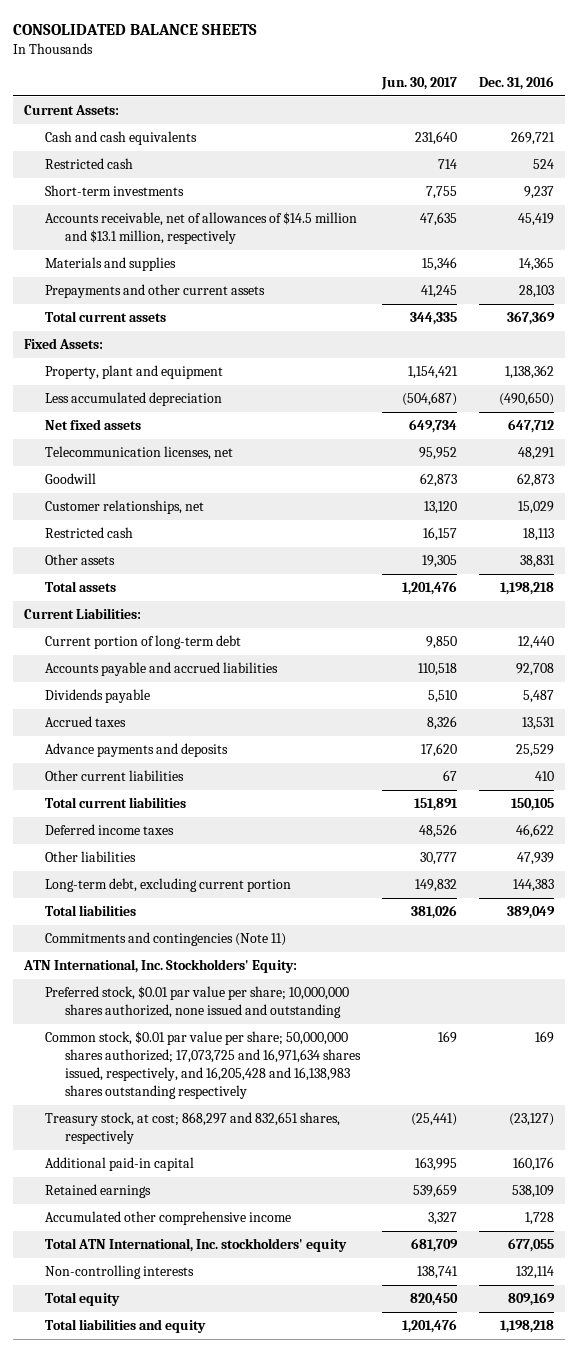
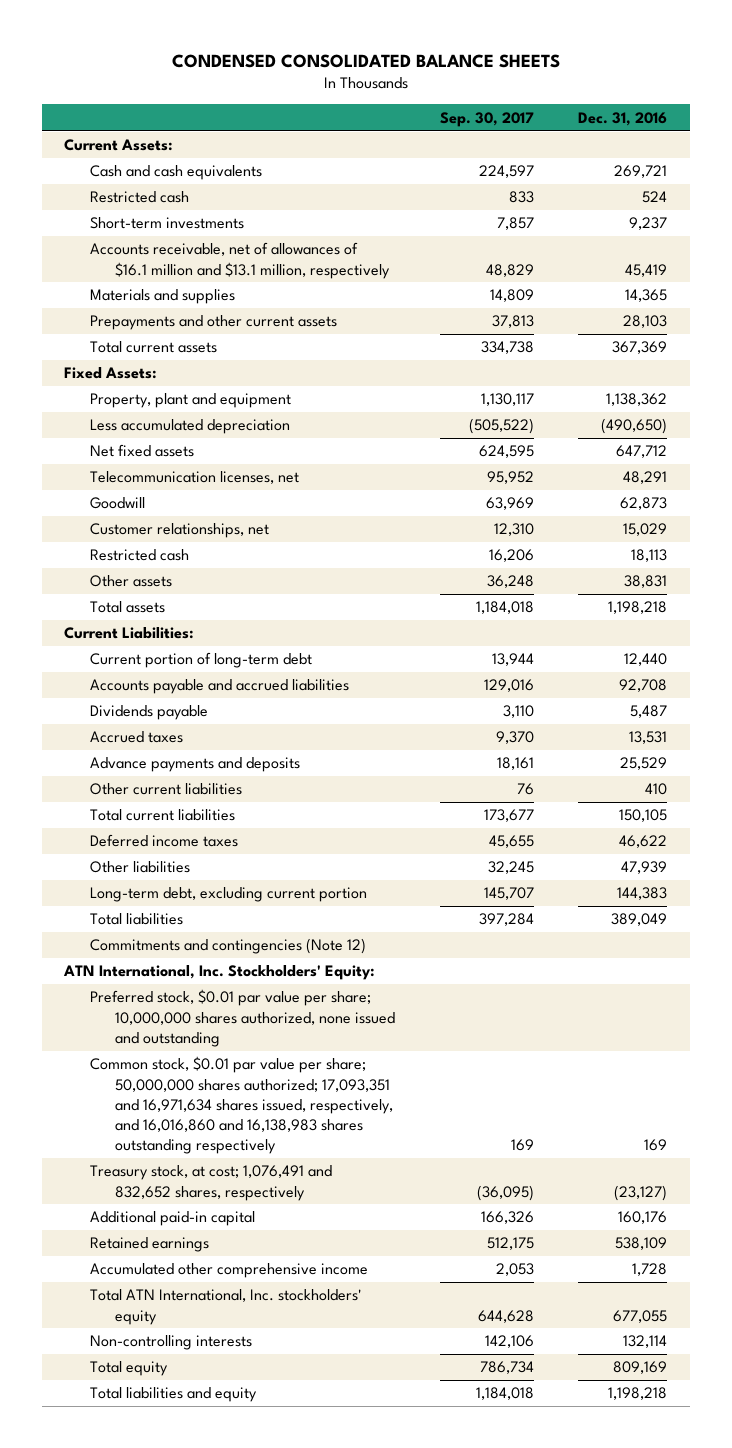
[13,24,258,36] CONSOLIDATED BALANCE SHEETS -> [171,53,560,68] CONDENSED CONSOLIDATED BALANCE SHEETS
[381,76,458,90] Jun. 30, 2017 -> none
none -> [439,111,534,127] Sep. 30, 2017
[44,212,357,245] Accounts receivable, net of allowances of $14.5 million and $13.1 million, respectively -> [89,242,390,279] Accounts receivable, net of allowances of $16.1 million and $13.1 million, respectively
[44,932,286,947] Commitments and contingencies (Note 11) -> [89,938,366,955] Commitments and contingencies (Note 12)
[44,1031,362,1099] Common stock, $0.01 par value per share; 50,000,000 shares authorized; 17,073,725 and 16,971,634 shares issued, respectively, and 16,205,428 and 16,138,983 shares outstanding respectively -> [89,1056,393,1154] Common stock, $0.01 par value per share; 50,000,000 shares authorized; 17,093,351 and 16,971,634 shares issued, respectively, and 16,016,860 and 16,138,983 shares outstanding respectively
[44,1112,340,1145] Treasury stock, at cost; 868,297 and 832,651 shares, respectively -> [89,1165,332,1201] Treasury stock, at cost; 1,076,491 and 832,652 shares, respectively

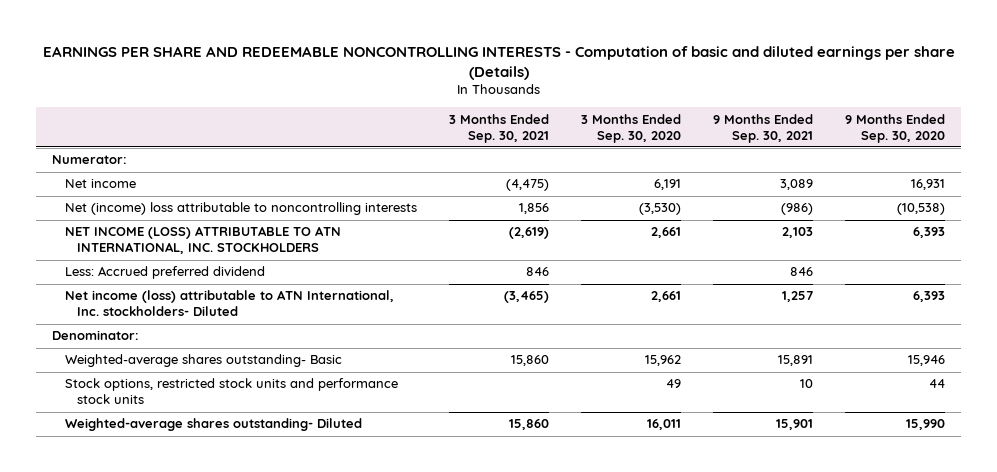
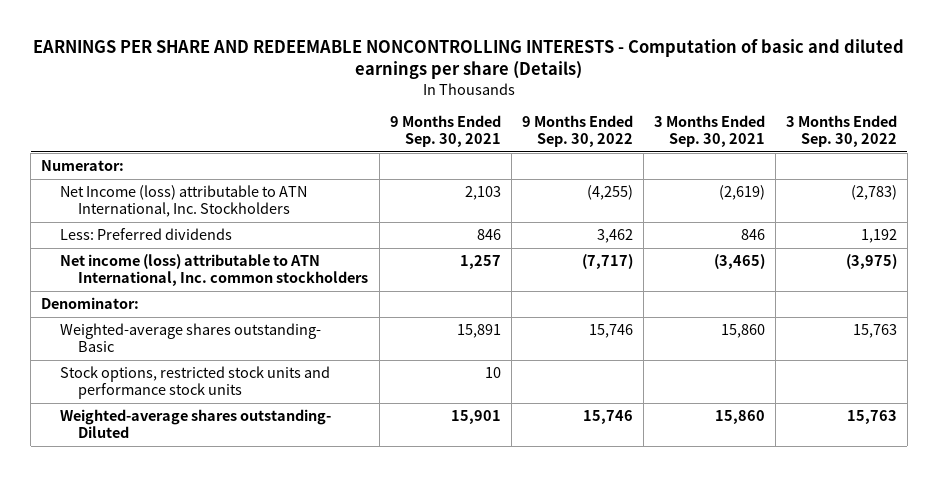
[580,113,681,143] 3 Months Ended Sep. 30, 2020 -> none
[844,113,945,143] 9 Months Ended Sep. 30, 2020 -> none
none -> [521,115,633,148] 9 Months Ended Sep. 30, 2022
none -> [785,115,897,148] 3 Months Ended Sep. 30, 2022
[64,179,136,189] Net income -> none
[64,202,417,216] Net (income) loss attributable to noncontrolling interests -> none
[64,226,341,255] NET INCOME (LOSS) ATTRIBUTABLE TO ATN INTERNATIONAL, INC. STOCKHOLDERS -> [59,185,307,218] Net Income (loss) attributable to ATN International, Inc. Stockholders
[64,266,265,280] Less: Accrued preferred dividend -> [59,228,232,241] Less: Preferred dividends
[64,290,394,317] Net income (loss) attributable to ATN International, Inc. stockholders- Diluted -> [59,254,369,287] Net income (loss) attributable to ATN International, Inc. common stockholders

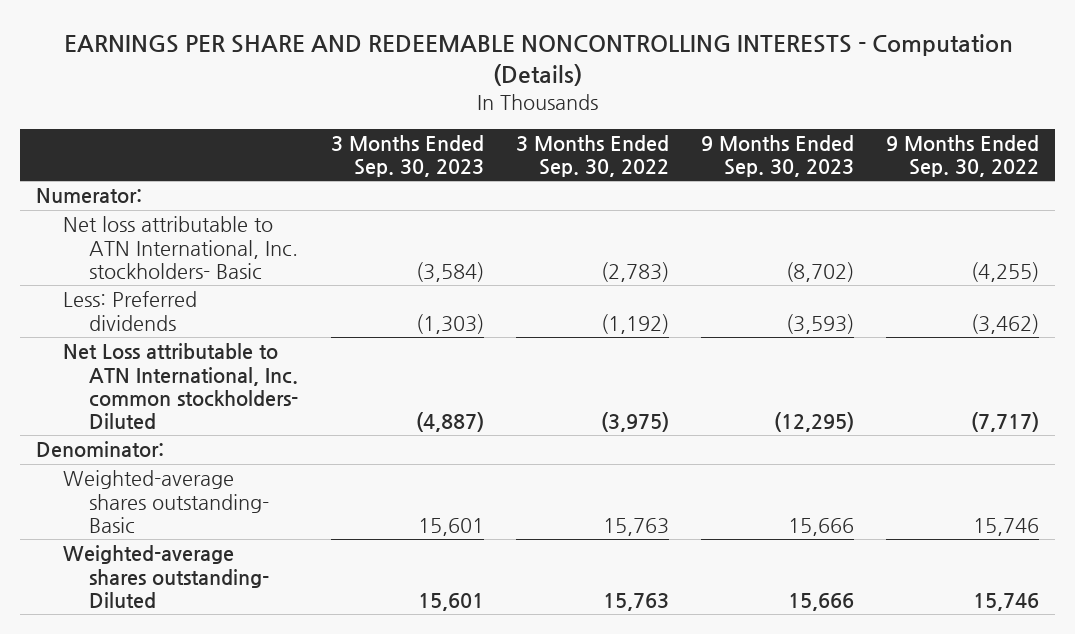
[33,39,905,80] EARNINGS PER SHARE AND REDEEMABLE NONCONTROLLING INTERESTS - Computation of basic and diluted earnings per share (Details) -> [63,34,1013,86] EARNINGS PER SHARE AND REDEEMABLE NONCONTROLLING INTERESTS - Computation (Details)
[389,115,501,148] 9 Months Ended Sep. 30, 2021 -> none
[653,115,765,148] 3 Months Ended Sep. 30, 2021 -> none
none -> [330,134,484,178] 3 Months Ended Sep. 30, 2023
none -> [700,134,854,178] 9 Months Ended Sep. 30, 2023
[59,185,307,218] Net Income (loss) attributable to ATN International, Inc. Stockholders -> [62,216,299,279] Net loss attributable to ATN International, Inc. stockholders- Basic
[596,229,633,244] 3,462 -> [970,313,1039,334] (3,462)
[860,229,897,244] 1,192 -> [600,313,669,334] (1,192)
[59,254,369,287] Net income (loss) attributable to ATN International, Inc. common stockholders -> [62,343,299,430] Net Loss attributable to ATN International, Inc. common stockholders- Diluted
[59,366,330,400] Stock options, restricted stock units and performance stock units -> none

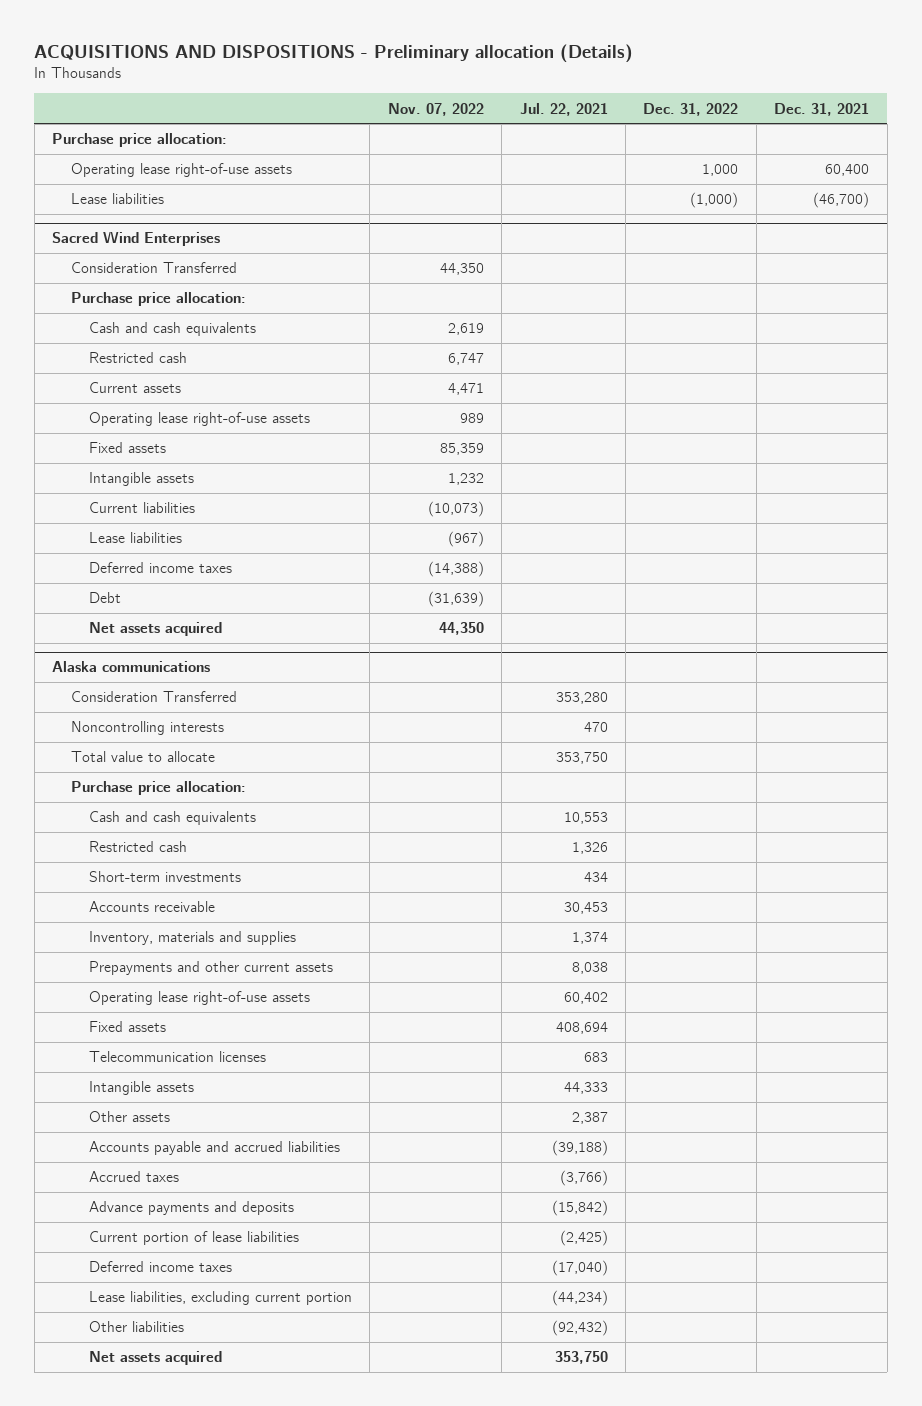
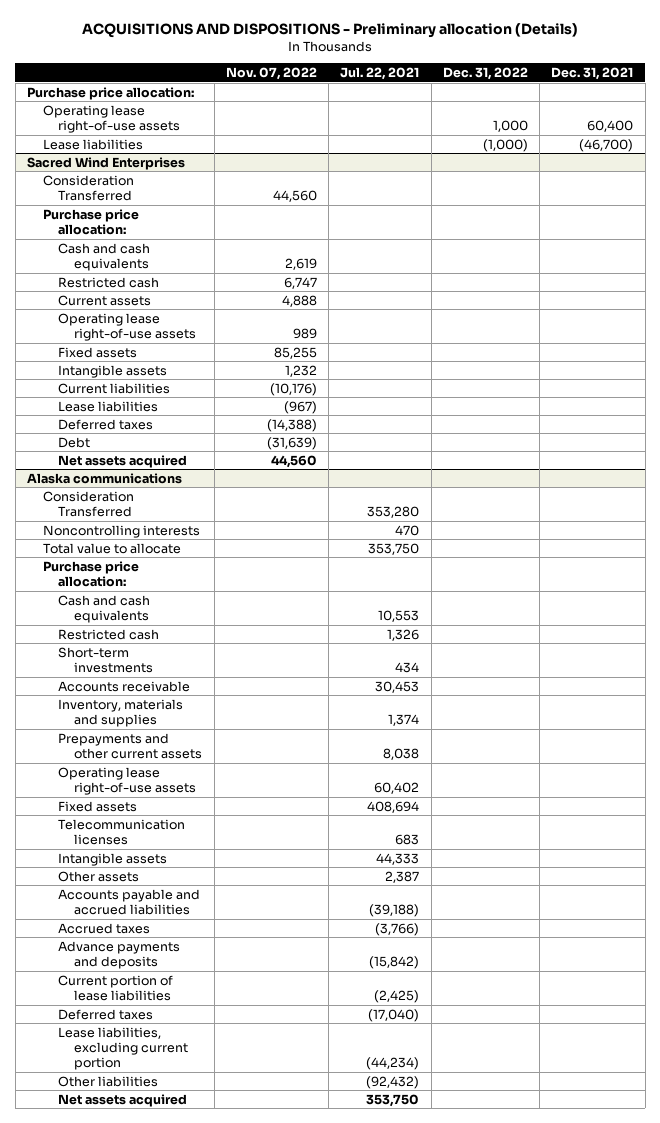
[439,263,484,276] 44,350 -> [272,189,317,202] 44,560
[447,383,484,396] 4,471 -> [281,294,317,307] 4,888
[439,443,484,456] 85,359 -> [273,346,317,359] 85,255
[427,501,484,518] (10,073) -> [269,382,317,396] (10,176)
[88,562,232,574] Deferred income taxes -> [58,418,154,430] Deferred taxes
[438,622,484,636] 44,350 -> [270,454,317,468] 44,560
[88,1261,232,1273] Deferred income taxes -> [58,1008,154,1020] Deferred taxes

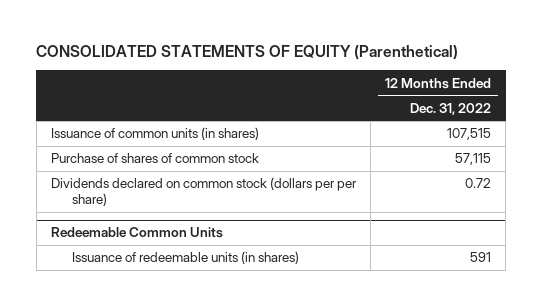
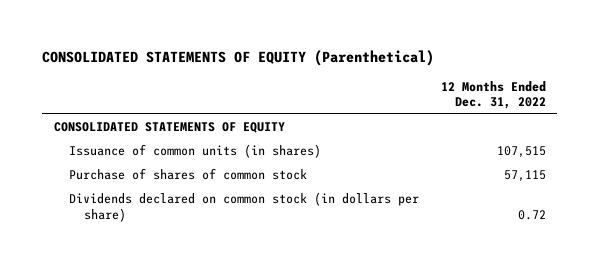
none -> [53,122,285,134] CONSOLIDATED STATEMENTS OF EQUITY
[50,227,223,239] Redeemable Common Units -> none
[72,251,300,265] Issuance of redeemable units (in shares) -> none
[50,177,357,207] Dividends declared on common stock (dollars per per share) -> [68,192,419,222] Dividends declared on common stock (in dollars per share)

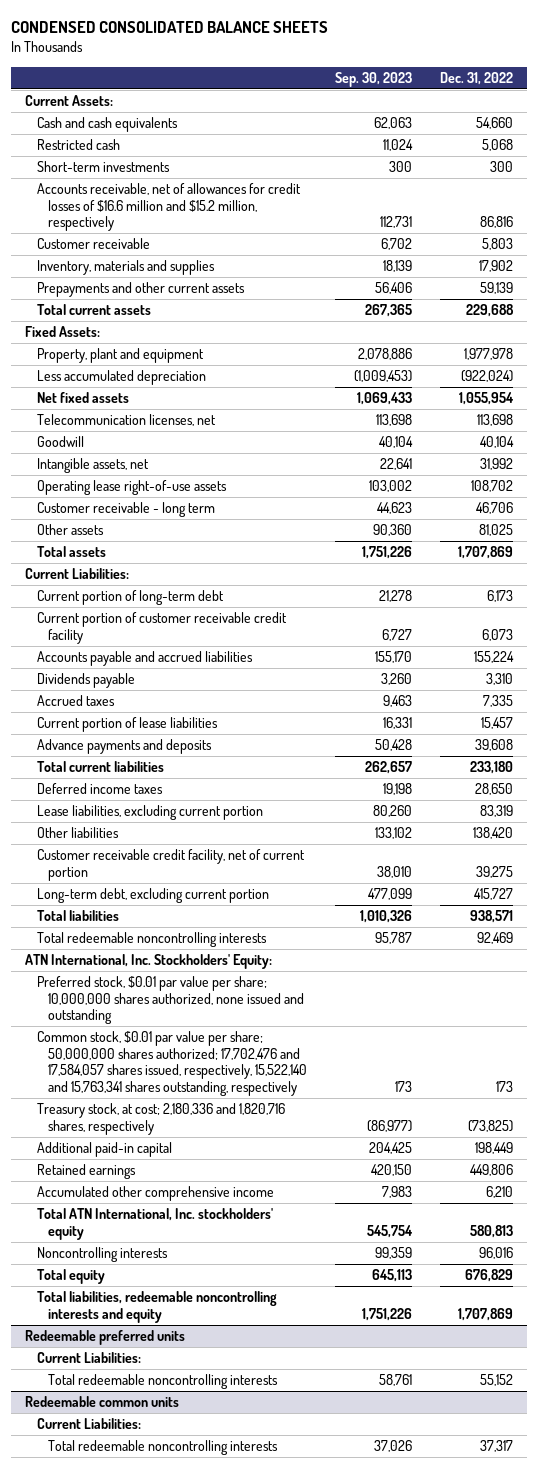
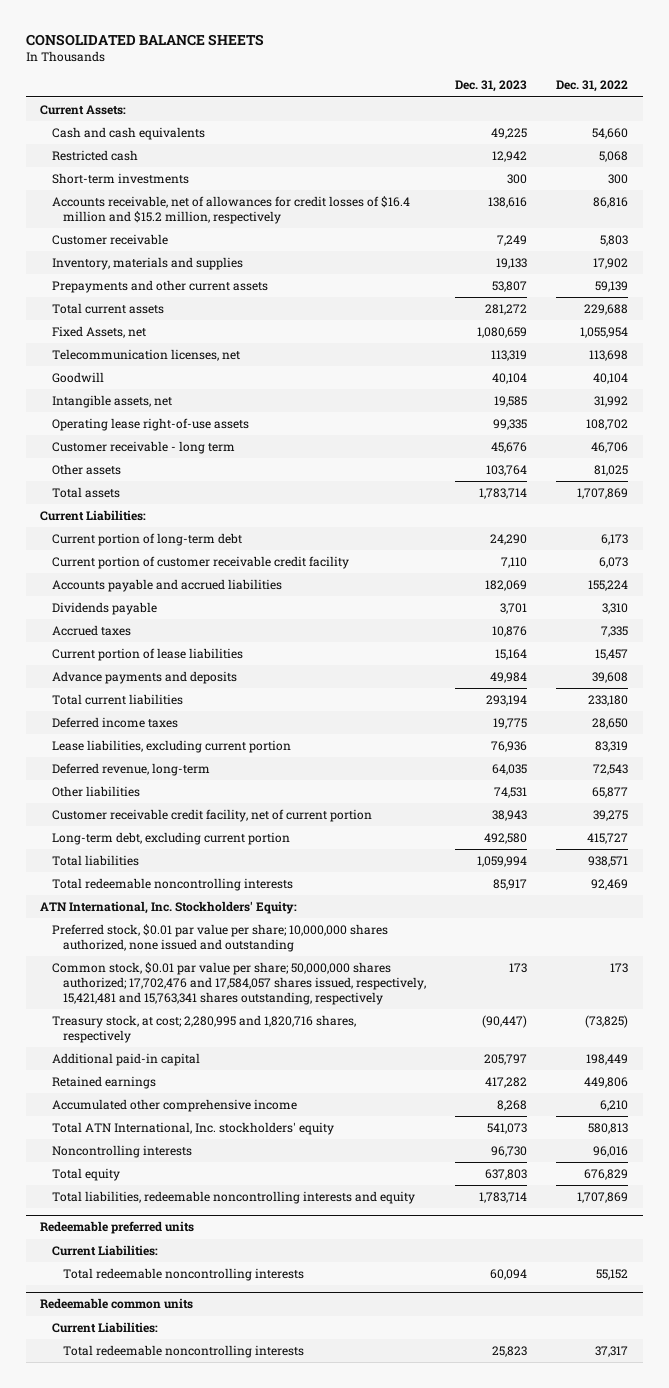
[11,21,329,34] CONDENSED CONSOLIDATED BALANCE SHEETS -> [25,33,264,46] CONSOLIDATED BALANCE SHEETS
[335,71,413,87] Sep. 30, 2023 -> none
none -> [455,80,528,93] Dec. 31, 2023
[36,183,301,232] Accounts receivable, net of allowances for credit losses of $16.6 million and $15.2 million, respectively -> [51,195,410,225] Accounts receivable, net of allowances for credit losses of $16.4 million and $15.2 million, respectively
[25,326,101,338] Fixed Assets: -> none
[36,348,204,364] Property, plant and equipment -> none
[36,370,206,386] Less accumulated depreciation -> none
[36,392,129,404] Net fixed assets -> [51,325,146,338] Fixed Assets, net
none -> [51,762,210,776] Deferred revenue, long-term
[473,827,514,840] 138,420 -> [592,786,629,798] 65,877
[36,1031,307,1096] Common stock, $0.01 par value per share; 50,000,000 shares authorized; 17,702,476 and 17,584,057 shares issued, respectively, 15,522,140 and 15,763,341 shares outstanding, respectively -> [51,961,427,1006] Common stock, $0.01 par value per share; 50,000,000 shares authorized; 17,702,476 and 17,584,057 shares issued, respectively, 15,421,481 and 15,763,341 shares outstanding, respectively
[36,1103,285,1135] Treasury stock, at cost; 2,180,336 and 1,820,716 shares, respectively -> [51,1014,356,1044] Treasury stock, at cost; 2,280,995 and 1,820,716 shares, respectively

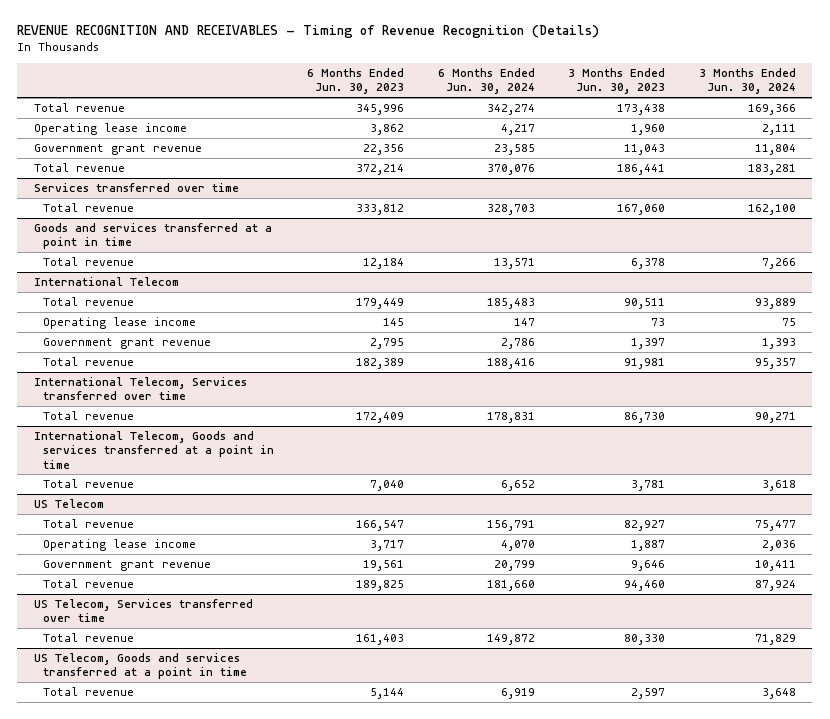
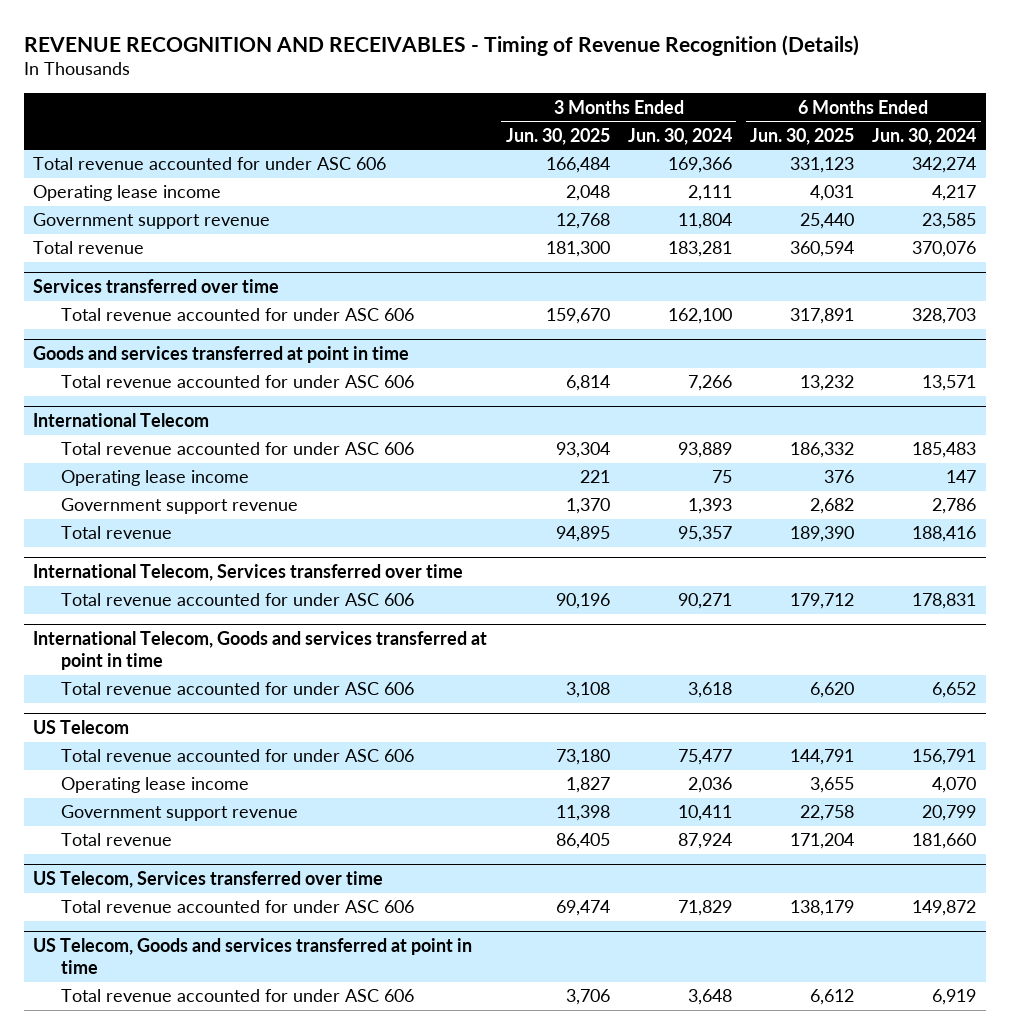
[307,68,405,95] 6 Months Ended Jun. 30, 2023 -> none
[568,68,666,95] 3 Months Ended Jun. 30, 2023 -> none
none -> [505,127,610,145] Jun. 30, 2025
none -> [750,127,855,145] Jun. 30, 2025
[33,102,125,112] Total revenue -> [33,157,387,171] Total revenue accounted for under ASC 606
[33,143,202,155] Government grant revenue -> [33,213,271,230] Government support revenue
[42,202,134,212] Total revenue -> [60,308,414,322] Total revenue accounted for under ASC 606
[33,222,272,250] Goods and services transferred at a point in time -> [33,346,410,364] Goods and services transferred at point in time
[42,256,134,266] Total revenue -> [60,375,414,389] Total revenue accounted for under ASC 606
[42,296,134,306] Total revenue -> [60,442,414,456] Total revenue accounted for under ASC 606
[42,337,211,349] Government grant revenue -> [60,498,298,515] Government support revenue
[42,410,134,420] Total revenue -> [60,593,414,607] Total revenue accounted for under ASC 606
[33,430,274,469] International Telecom, Goods and services transferred at a point in time -> [33,631,488,670] International Telecom, Goods and services transferred at point in time
[42,478,134,488] Total revenue -> [60,682,414,696] Total revenue accounted for under ASC 606
[42,518,134,528] Total revenue -> [60,749,414,763] Total revenue accounted for under ASC 606
[42,559,211,571] Government grant revenue -> [60,805,298,822] Government support revenue
[42,632,134,642] Total revenue -> [60,900,414,914] Total revenue accounted for under ASC 606
[33,652,247,680] US Telecom, Goods and services transferred at a point in time -> [33,938,473,974] US Telecom, Goods and services transferred at point in time
[42,686,134,696] Total revenue -> [60,989,414,1003] Total revenue accounted for under ASC 606

